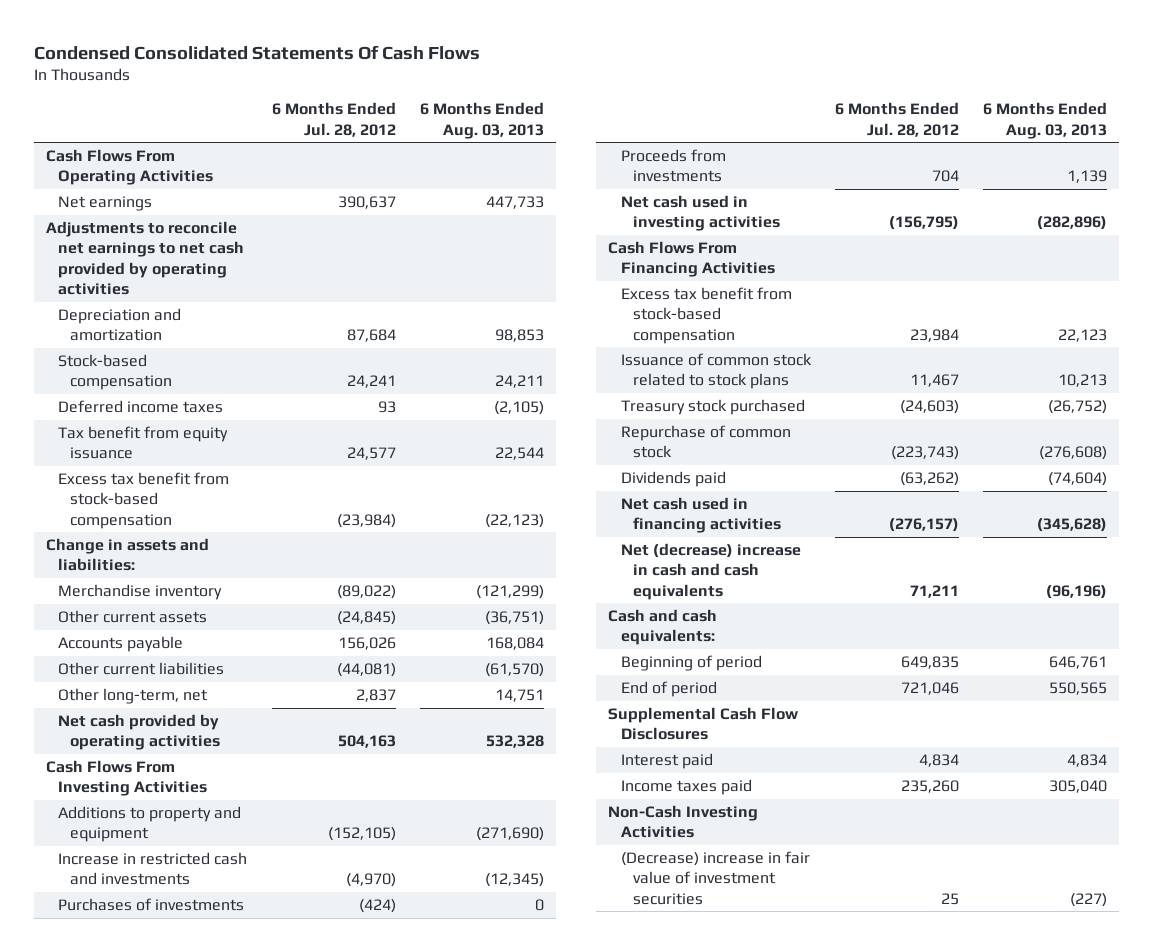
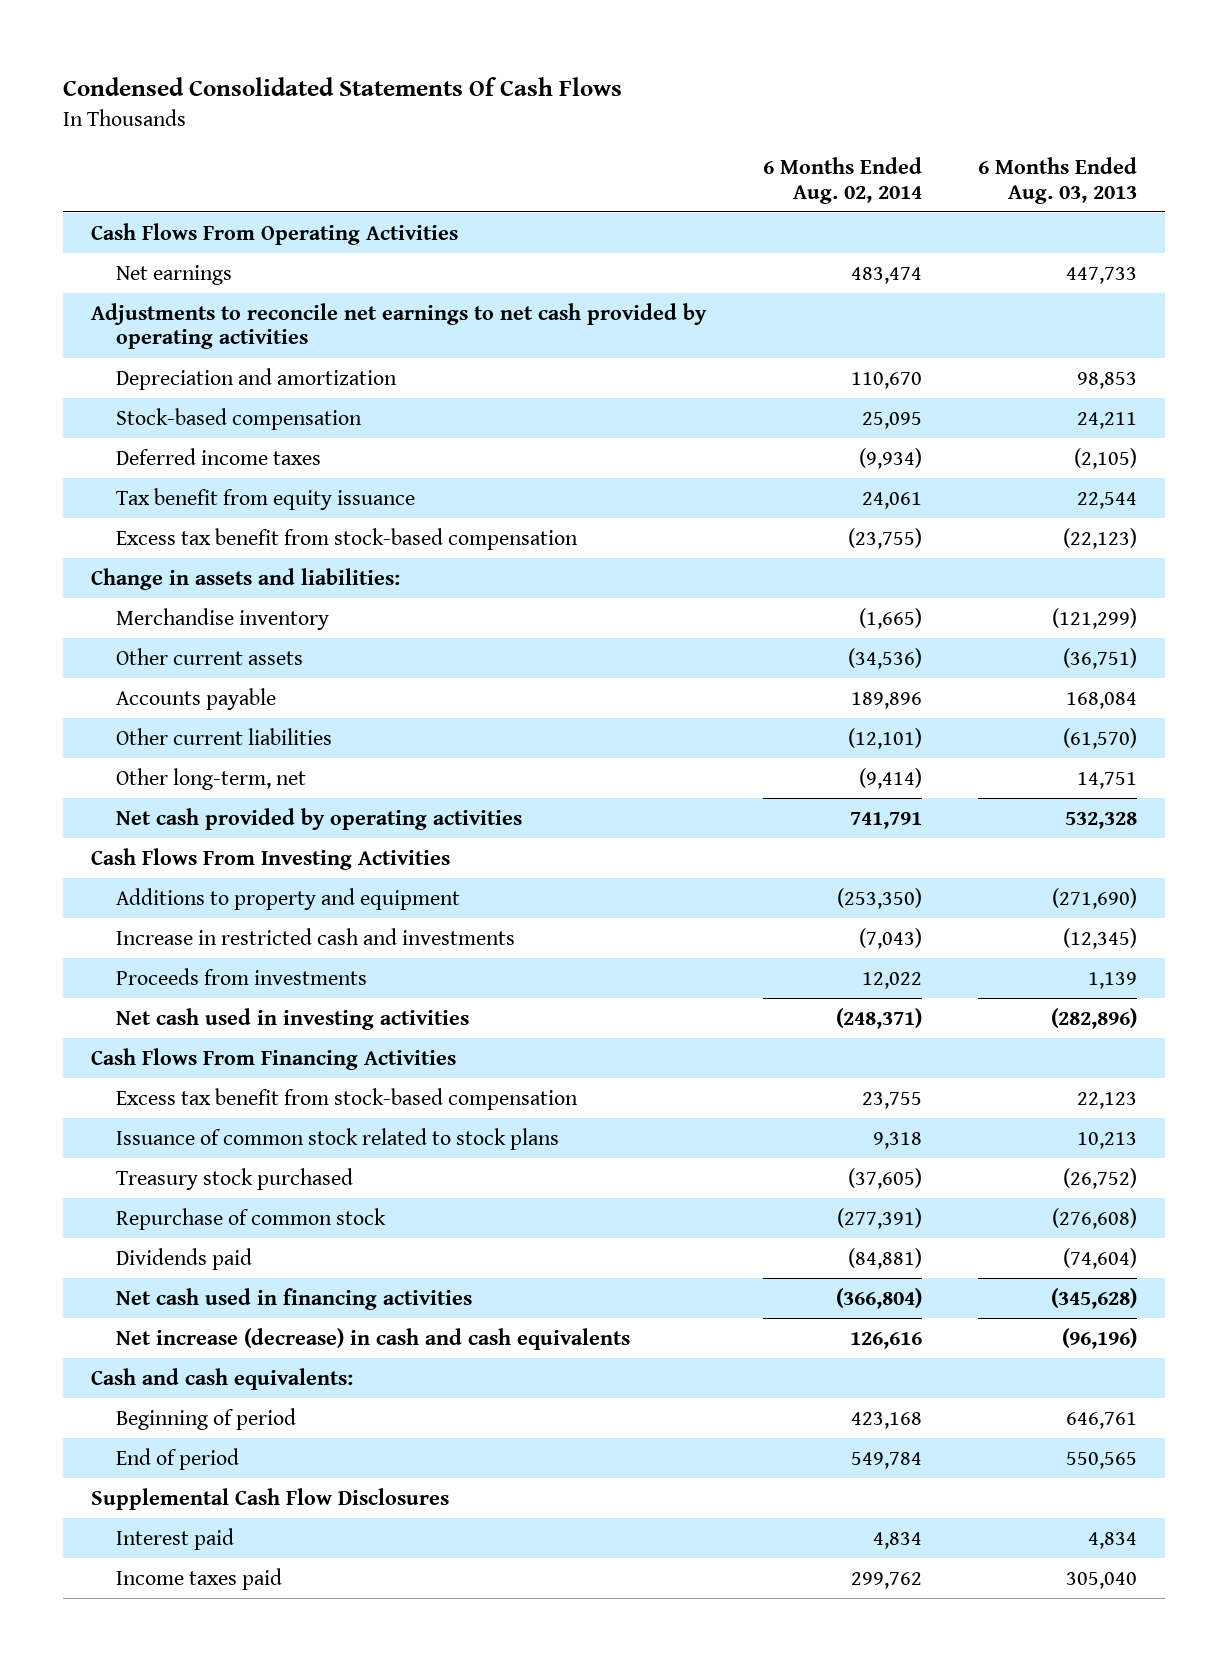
[272,102,397,137] 6 Months Ended Jul. 28, 2012 -> none
none -> [762,156,922,204] 6 Months Ended Aug. 02, 2014
[58,898,245,912] Purchases of investments -> none
[620,543,801,600] Net (decrease) increase in cash and cash equivalents -> [115,1327,630,1350] Net increase (decrease) in cash and cash equivalents
[608,805,759,839] Non-Cash Investing Activities -> none
[620,851,810,905] (Decrease) increase in fair value of investment securities -> none

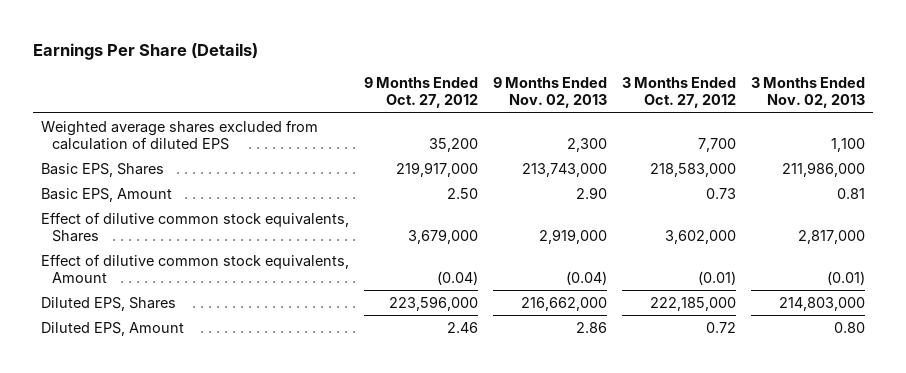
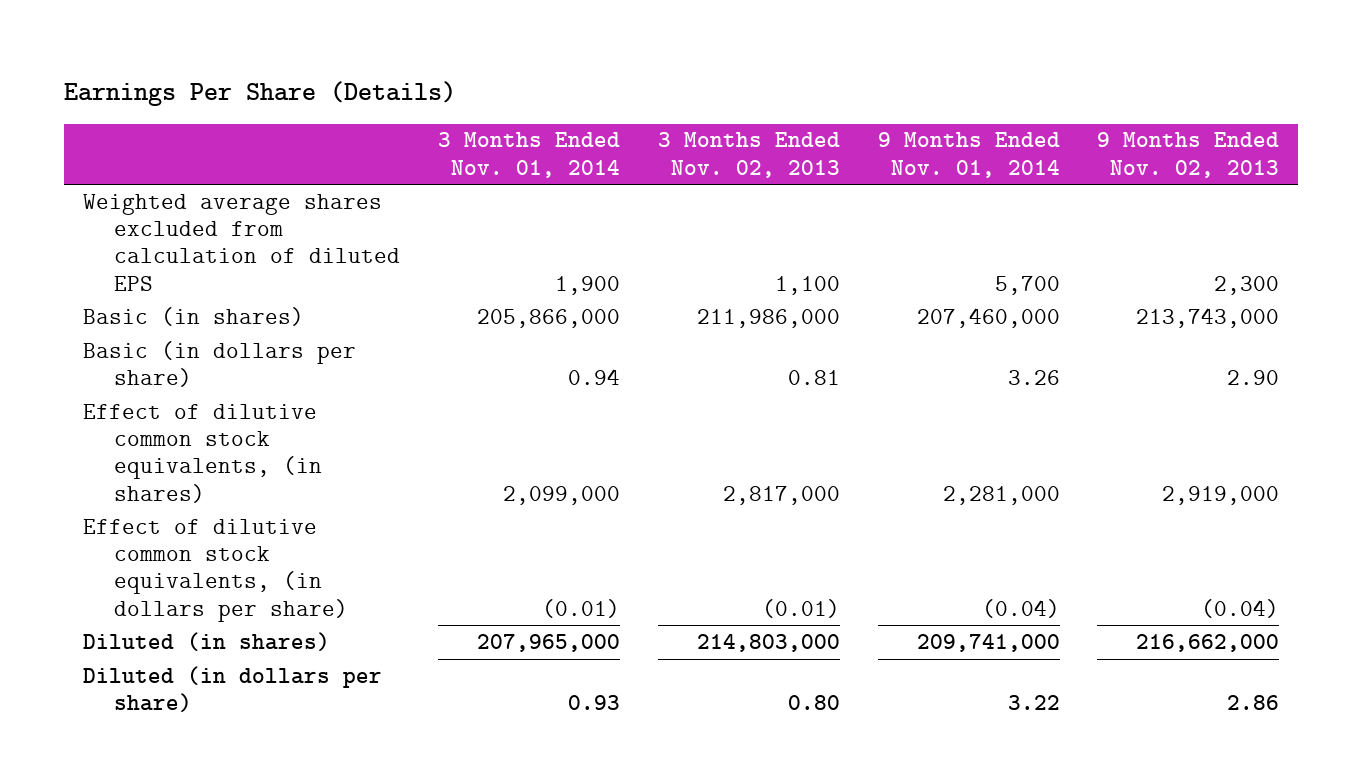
[363,77,478,109] 9 Months Ended Oct. 27, 2012 -> none
[622,77,737,109] 3 Months Ended Oct. 27, 2012 -> none
none -> [437,132,620,178] 3 Months Ended Nov. 01, 2014
none -> [877,132,1060,178] 9 Months Ended Nov. 01, 2014
[40,162,164,177] Basic EPS, Shares -> [82,306,304,326] Basic (in shares)
[40,187,172,202] Basic EPS, Amount -> [82,340,356,388] Basic (in dollars per share)
[40,211,349,242] Effect of dilutive common stock equivalents, Shares -> [82,403,323,503] Effect of dilutive common stock equivalents, (in shares)
[40,253,349,283] Effect of dilutive common stock equivalents, Amount -> [82,518,349,622] Effect of dilutive common stock equivalents, (in dollars per share)
[40,296,176,311] Diluted EPS, Shares -> [82,631,330,651] Diluted (in shares)
[40,321,184,336] Diluted EPS, Amount -> [82,665,382,713] Diluted (in dollars per share)

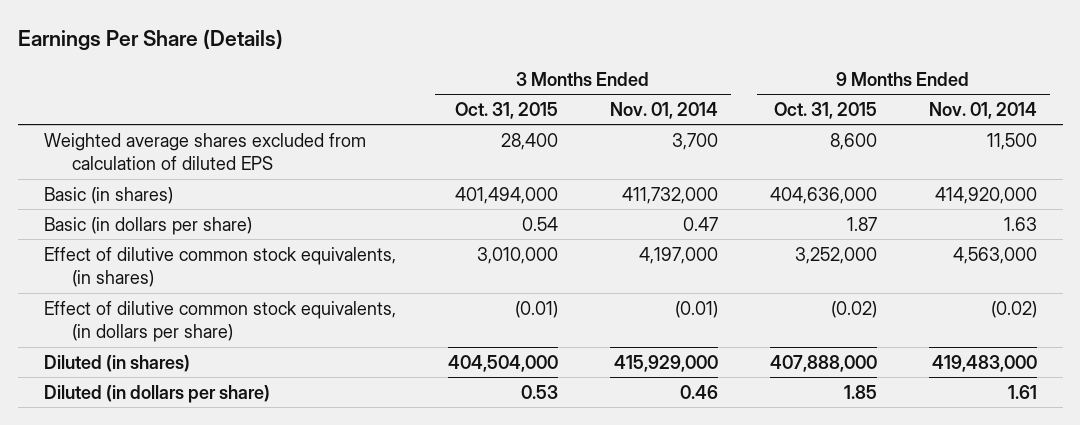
[657,132,840,178] 3 Months Ended Nov. 02, 2013 -> none
[1097,132,1280,178] 9 Months Ended Nov. 02, 2013 -> none
none -> [454,101,558,119] Oct. 31, 2015
none -> [773,101,877,119] Oct. 31, 2015
[554,275,620,295] 1,900 -> [671,132,718,150] 3,700
[994,275,1060,295] 5,700 -> [986,132,1037,150] 11,500
[476,308,620,328] 205,866,000 -> [621,186,718,204] 411,732,000
[916,307,1060,328] 207,460,000 -> [934,186,1037,204] 414,920,000
[567,369,620,386] 0.94 -> [682,216,718,231] 0.47
[1007,370,1060,386] 3.26 -> [1003,216,1037,231] 1.63
[502,485,620,505] 2,099,000 -> [638,246,718,264] 4,197,000
[942,485,1060,505] 2,281,000 -> [952,246,1037,264] 4,563,000
[981,598,1060,618] (0.04) -> [990,300,1037,318] (0.02)
[476,633,620,652] 207,965,000 -> [613,354,718,372] 415,929,000
[916,633,1060,652] 209,741,000 -> [931,354,1037,372] 419,483,000
[567,695,620,711] 0.93 -> [679,384,718,399] 0.46
[1007,695,1060,711] 3.22 -> [1007,384,1037,399] 1.61

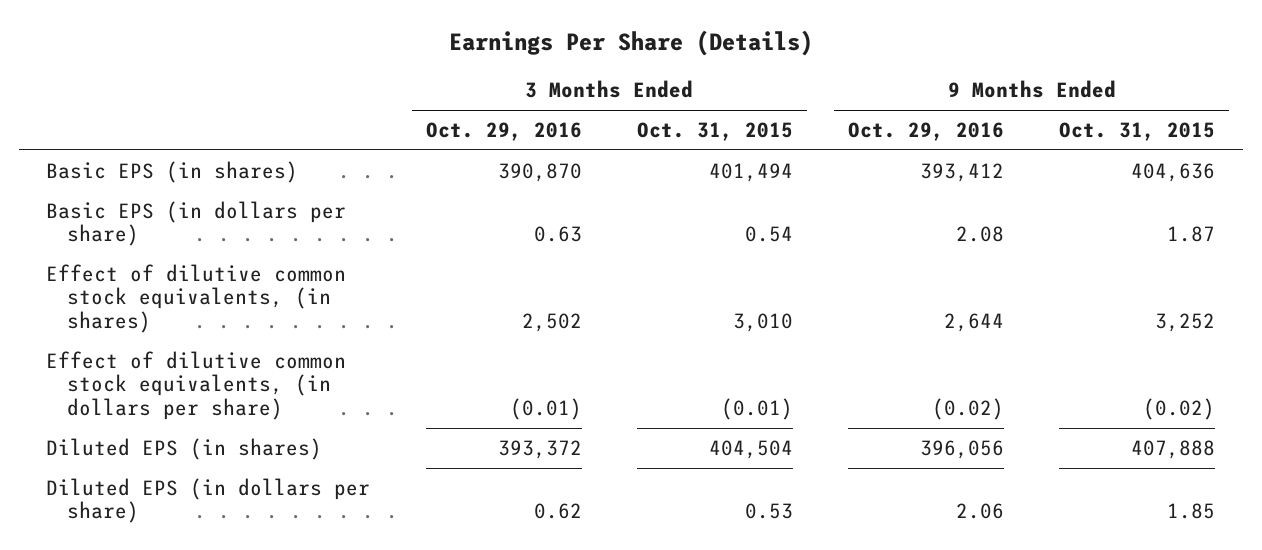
[609,101,718,119] Nov. 01, 2014 -> none
[928,101,1037,119] Nov. 01, 2014 -> none
none -> [425,122,582,142] Oct. 29, 2016
none -> [847,122,1004,142] Oct. 29, 2016
[43,132,366,171] Weighted average shares excluded from calculation of diluted EPS -> none
[43,186,173,204] Basic (in shares) -> [46,160,299,183] Basic EPS (in shares)
[454,186,558,204] 401,494,000 -> [708,162,793,182] 401,494
[769,186,877,204] 404,636,000 -> [1131,162,1216,182] 404,636
[43,216,252,235] Basic (in dollars per share) -> [46,200,347,247] Basic EPS (in dollars per share)
[476,246,558,264] 3,010,000 -> [732,312,793,332] 3,010
[794,246,877,264] 3,252,000 -> [1155,312,1216,332] 3,252
[43,354,190,372] Diluted (in shares) -> [46,437,323,460] Diluted EPS (in shares)
[447,354,558,372] 404,504,000 -> [708,439,793,459] 404,504
[769,354,877,372] 407,888,000 -> [1131,439,1216,459] 407,888
[43,384,270,403] Diluted (in dollars per share) -> [46,477,371,524] Diluted EPS (in dollars per share)

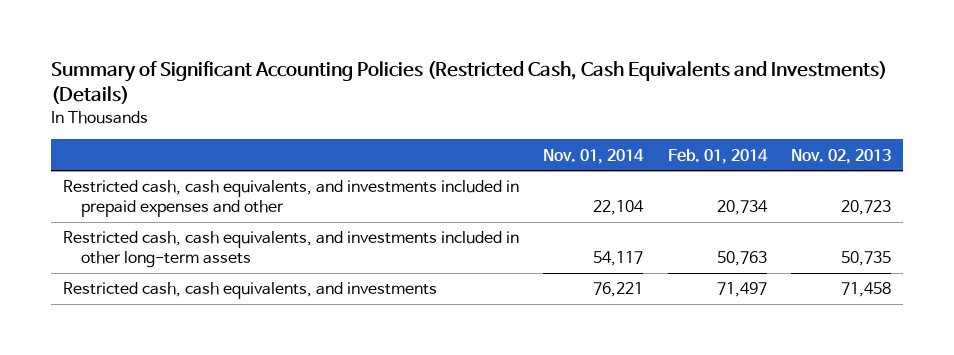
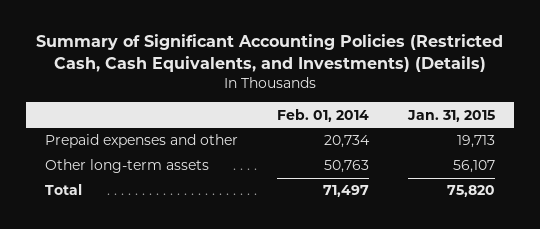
[50,60,887,105] Summary of Significant Accounting Policies (Restricted Cash, Cash Equivalents and Investments) (Details) -> [35,34,503,73] Summary of Significant Accounting Policies (Restricted Cash, Cash Equivalents, and Investments) (Details)
[543,148,645,164] Nov. 01, 2014 -> none
[790,148,891,164] Nov. 02, 2013 -> none
none -> [406,109,495,122] Jan. 31, 2015
[62,180,519,218] Restricted cash, cash equivalents, and investments included in prepaid expenses and other -> [45,134,239,149] Prepaid expenses and other
[62,231,519,269] Restricted cash, cash equivalents, and investments included in other long-term assets -> [45,159,210,174] Other long-term assets
[62,282,437,300] Restricted cash, cash equivalents, and investments -> [45,184,83,196] Total

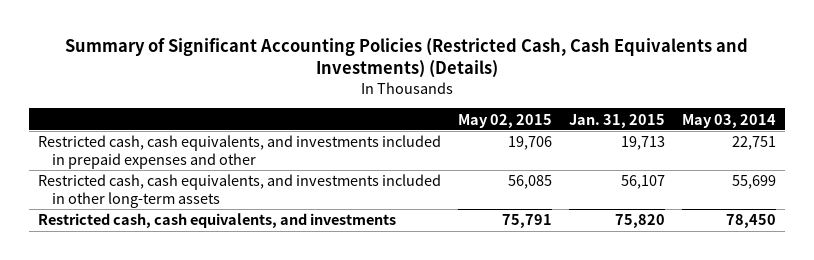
[35,34,503,73] Summary of Significant Accounting Policies (Restricted Cash, Cash Equivalents, and Investments) (Details) -> [64,37,748,79] Summary of Significant Accounting Policies (Restricted Cash, Cash Equivalents and Investments) (Details)
[276,108,369,122] Feb. 01, 2014 -> none
none -> [457,113,552,128] May 02, 2015
none -> [681,113,776,128] May 03, 2014
[45,134,239,149] Prepaid expenses and other -> [37,135,441,169] Restricted cash, cash equivalents, and investments included in prepaid expenses and other
[45,159,210,174] Other long-term assets -> [37,174,441,208] Restricted cash, cash equivalents, and investments included in other long-term assets
[45,184,83,196] Total -> [37,213,396,229] Restricted cash, cash equivalents, and investments

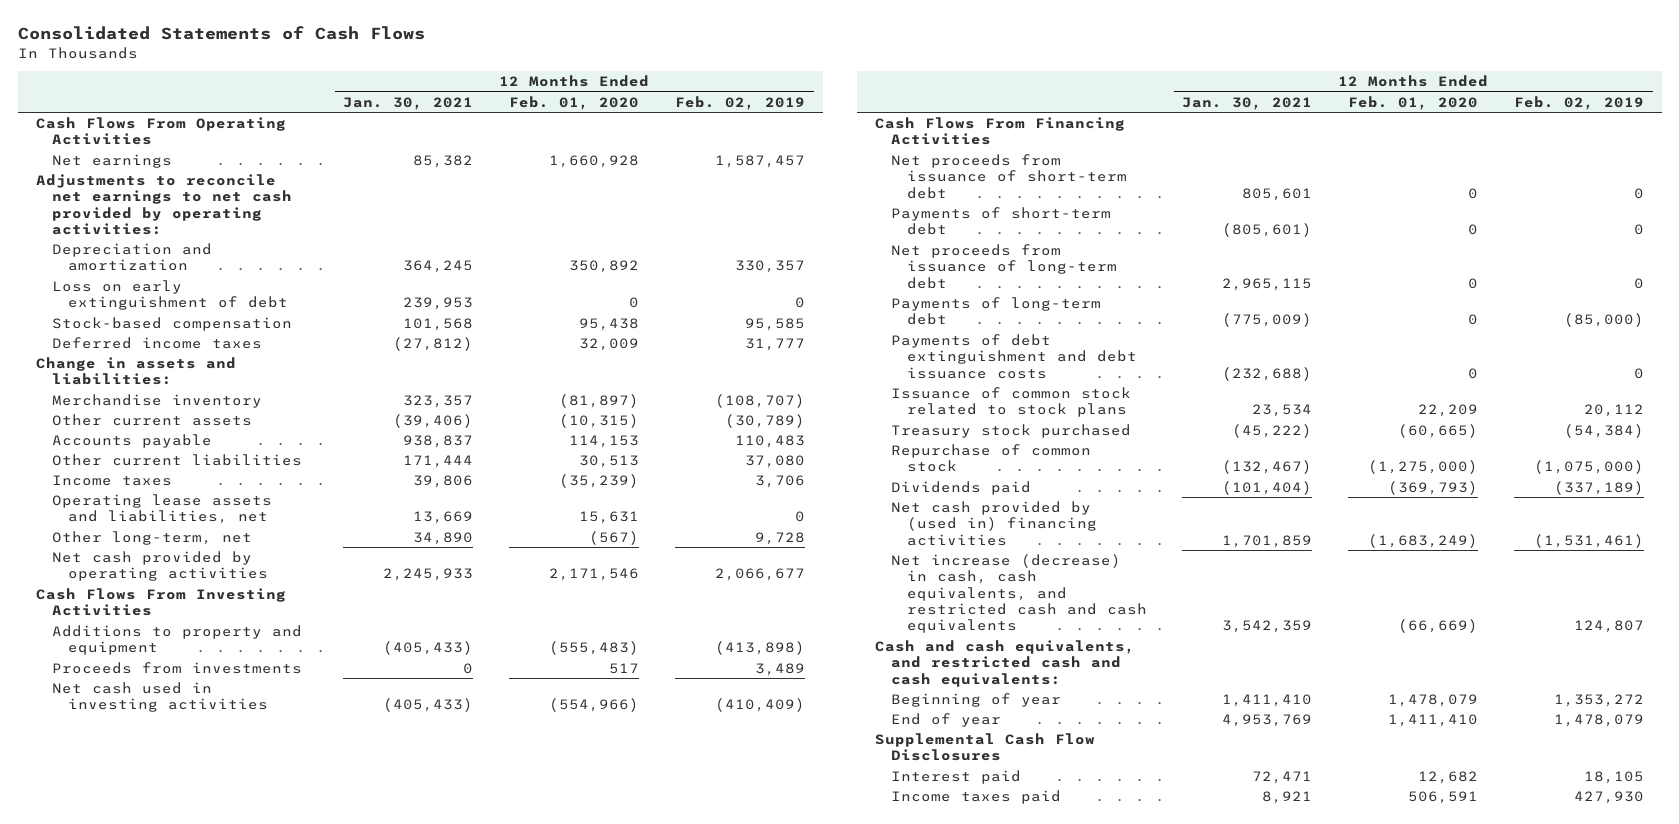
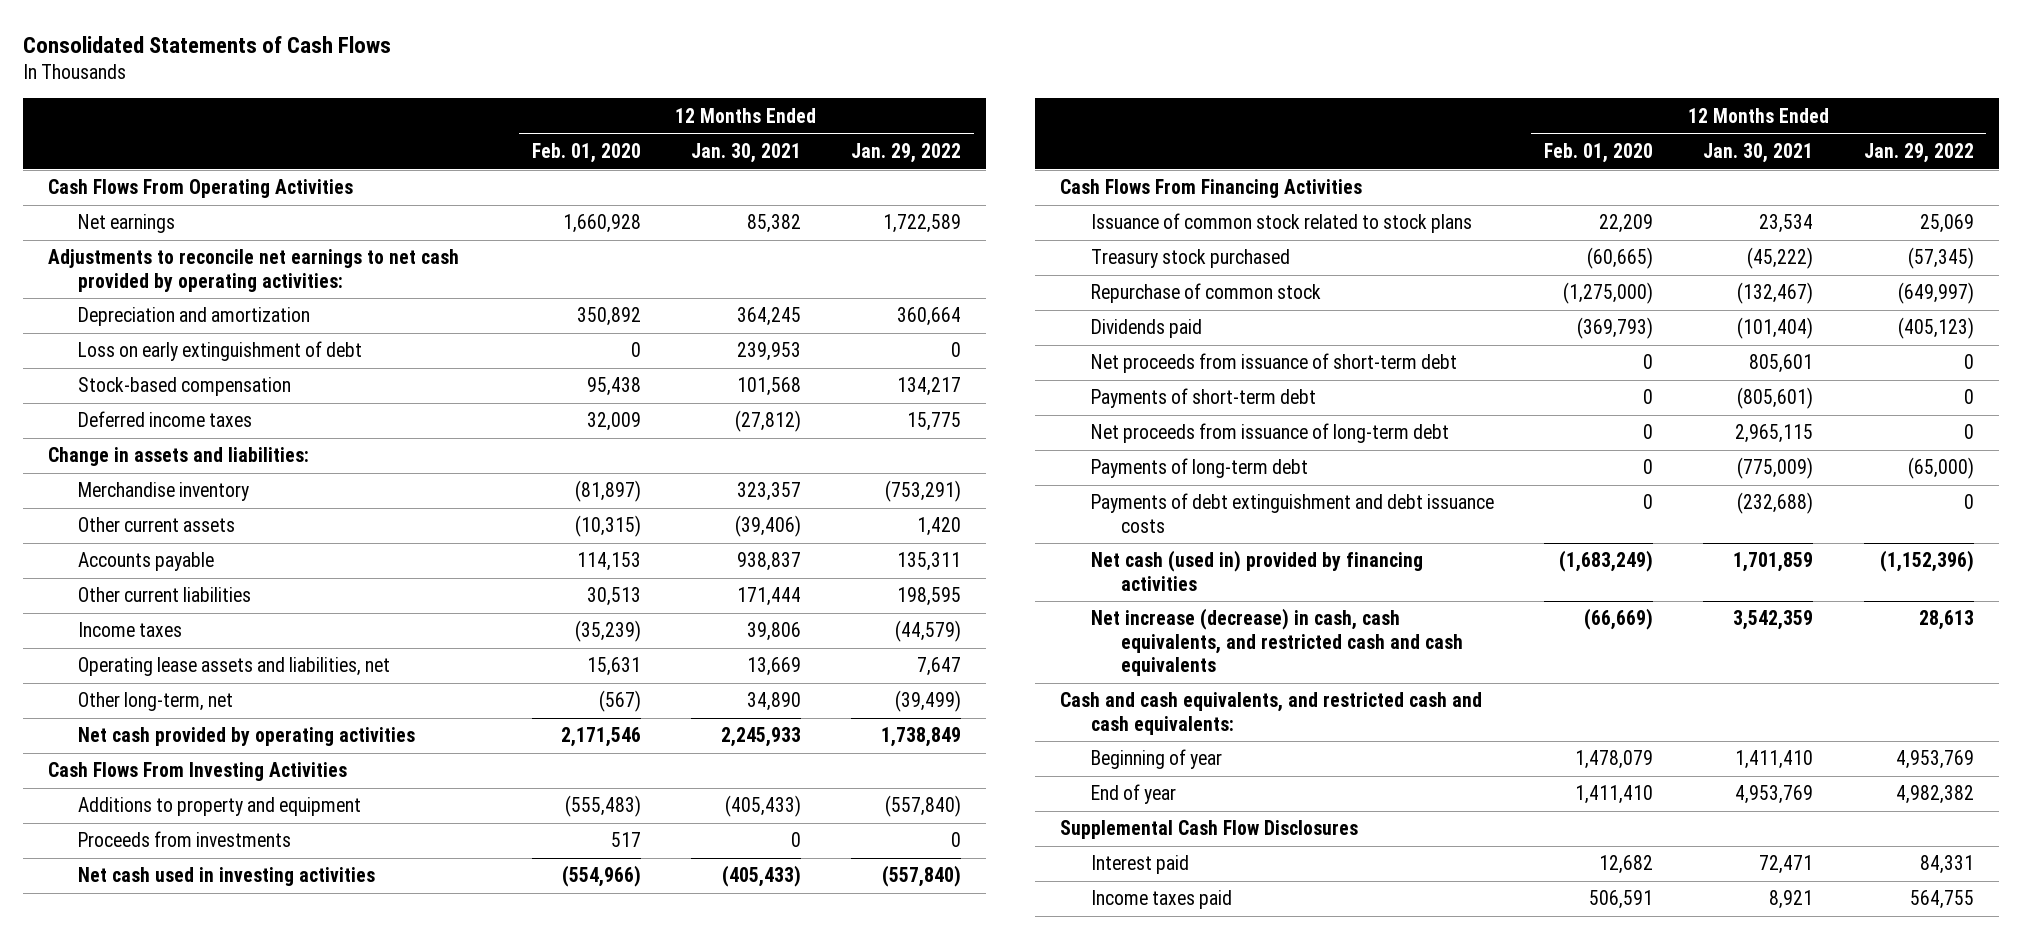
[674,95,805,110] Feb. 02, 2019 -> none
none -> [851,142,962,163] Jan. 29, 2022
[890,386,1131,418] Issuance of common stock related to stock plans -> [1090,213,1472,234] Issuance of common stock related to stock plans
[890,423,1131,438] Treasury stock purchased -> [1090,249,1290,269] Treasury stock purchased
[890,443,1091,473] Repurchase of common stock -> [1090,283,1321,304] Repurchase of common stock
[890,480,1031,495] Dividends paid -> [1090,319,1202,339] Dividends paid
[890,500,1097,546] Net cash provided by (used in) financing activities -> [1090,550,1423,591] Net cash (used in) provided by financing activities

